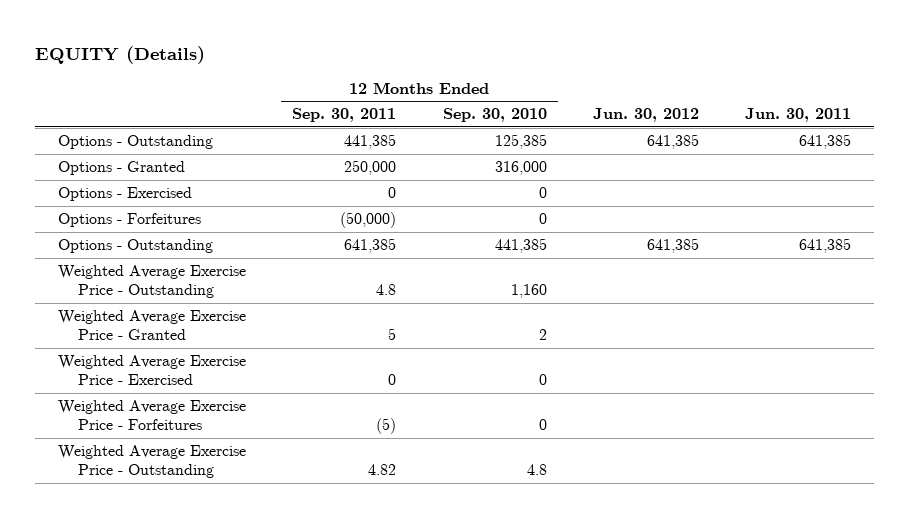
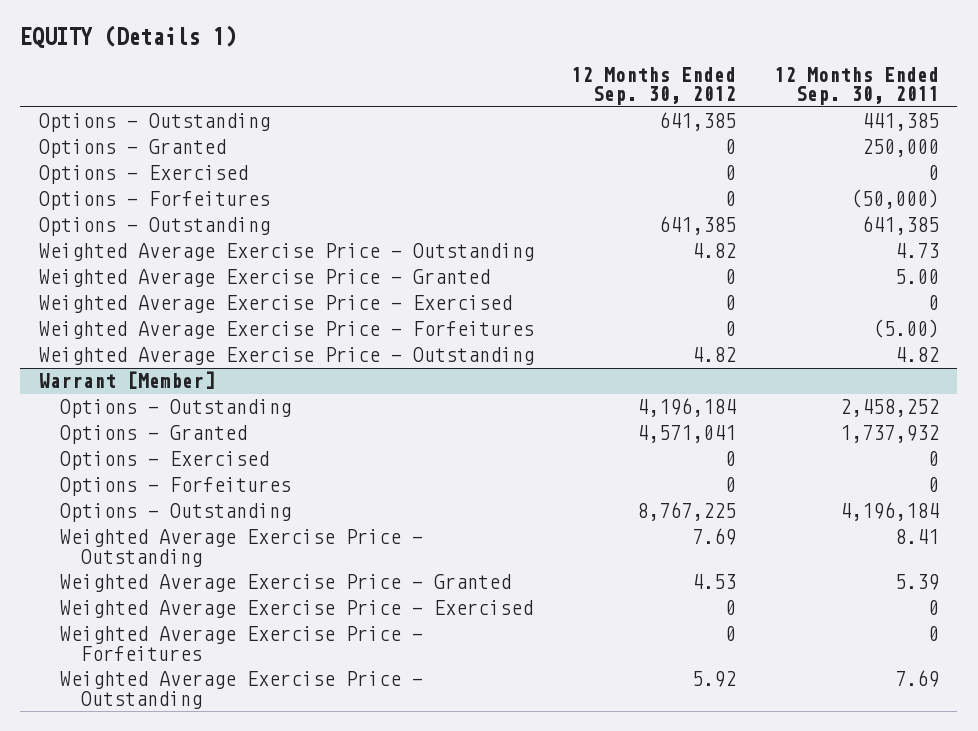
[35,45,206,64] EQUITY (Details) -> [20,25,237,49] EQUITY (Details 1)
[442,108,547,123] Sep. 30, 2010 -> none
[592,108,699,123] Jun. 30, 2012 -> none
[744,108,851,123] Jun. 30, 2011 -> none
none -> [571,66,737,105] 12 Months Ended Sep. 30, 2012
[376,284,397,296] 4.8 -> [894,243,939,259] 4.73
[388,328,397,341] 5 -> [894,269,939,285] 5.00
[376,418,397,435] (5) -> [872,319,939,339] (5.00)
none -> [39,371,216,390] Warrant [Member]
none -> [59,399,291,419] Options - Outstanding
none -> [59,425,247,445] Options - Granted
none -> [59,451,269,471] Options - Exercised
none -> [59,477,291,497] Options - Forfeitures
none -> [59,503,291,523] Options - Outstanding
none -> [59,529,423,567] Weighted Average Exercise Price - Outstanding
none -> [59,574,511,593] Weighted Average Exercise Price - Granted
none -> [59,600,533,619] Weighted Average Exercise Price - Exercised
none -> [59,626,423,661] Weighted Average Exercise Price - Forfeitures
none -> [59,671,423,709] Weighted Average Exercise Price - Outstanding

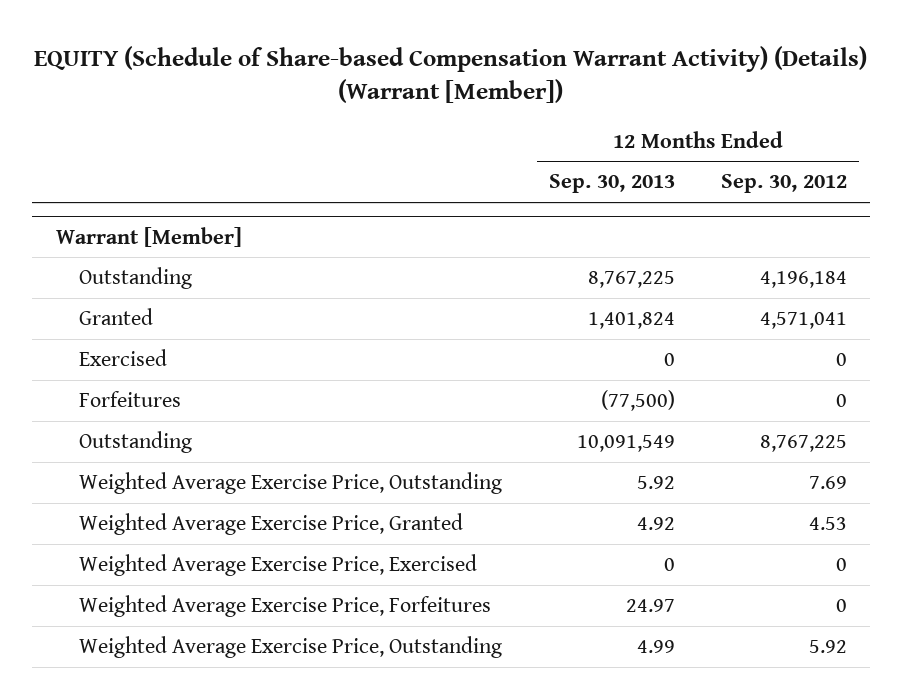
[20,25,237,49] EQUITY (Details 1) -> [34,45,868,104] EQUITY (Schedule of Share-based Compensation Warrant Activity) (Details) (Warrant [Member])
[773,66,939,105] 12 Months Ended Sep. 30, 2011 -> none
none -> [548,174,675,194] Sep. 30, 2013
[39,113,271,133] Options - Outstanding -> none
[39,139,227,159] Options - Granted -> none
[39,165,249,185] Options - Exercised -> none
[39,191,271,211] Options - Forfeitures -> none
[39,217,271,237] Options - Outstanding -> none
[39,243,535,262] Weighted Average Exercise Price - Outstanding -> none
[39,269,491,288] Weighted Average Exercise Price - Granted -> none
[39,295,513,314] Weighted Average Exercise Price - Exercised -> none
[39,321,535,340] Weighted Average Exercise Price - Forfeitures -> none
[39,347,535,366] Weighted Average Exercise Price - Outstanding -> none
[59,399,291,419] Options - Outstanding -> [79,266,193,289] Outstanding
[59,425,247,445] Options - Granted -> [79,307,154,325] Granted
[59,451,269,471] Options - Exercised -> [79,348,168,366] Exercised
[59,477,291,497] Options - Forfeitures -> [79,390,182,407] Forfeitures
[59,503,291,523] Options - Outstanding -> [79,430,193,453] Outstanding
[59,529,423,567] Weighted Average Exercise Price - Outstanding -> [79,471,503,494] Weighted Average Exercise Price, Outstanding
[59,574,511,593] Weighted Average Exercise Price - Granted -> [79,512,464,535] Weighted Average Exercise Price, Granted
[59,600,533,619] Weighted Average Exercise Price - Exercised -> [79,553,478,576] Weighted Average Exercise Price, Exercised
[59,626,423,661] Weighted Average Exercise Price - Forfeitures -> [79,594,492,617] Weighted Average Exercise Price, Forfeitures
[59,671,423,709] Weighted Average Exercise Price - Outstanding -> [79,635,503,658] Weighted Average Exercise Price, Outstanding

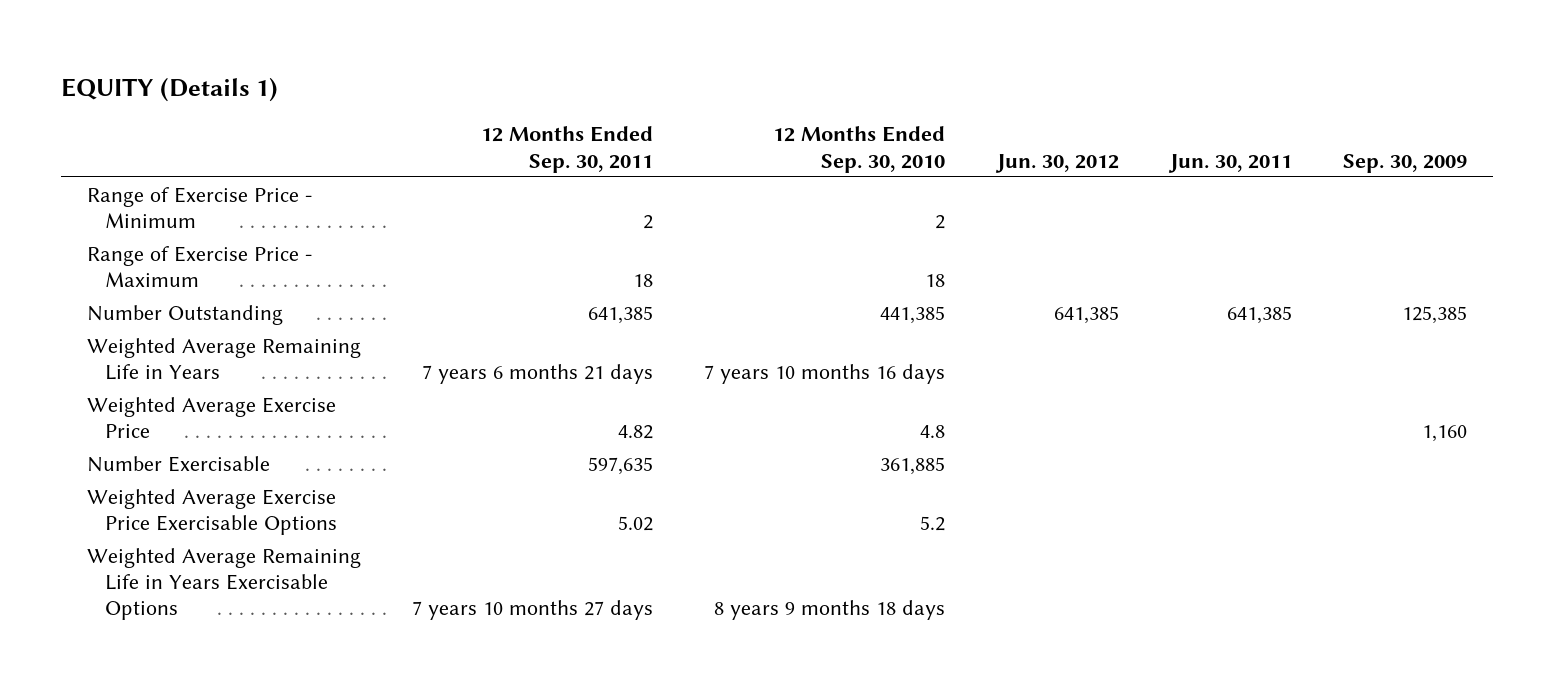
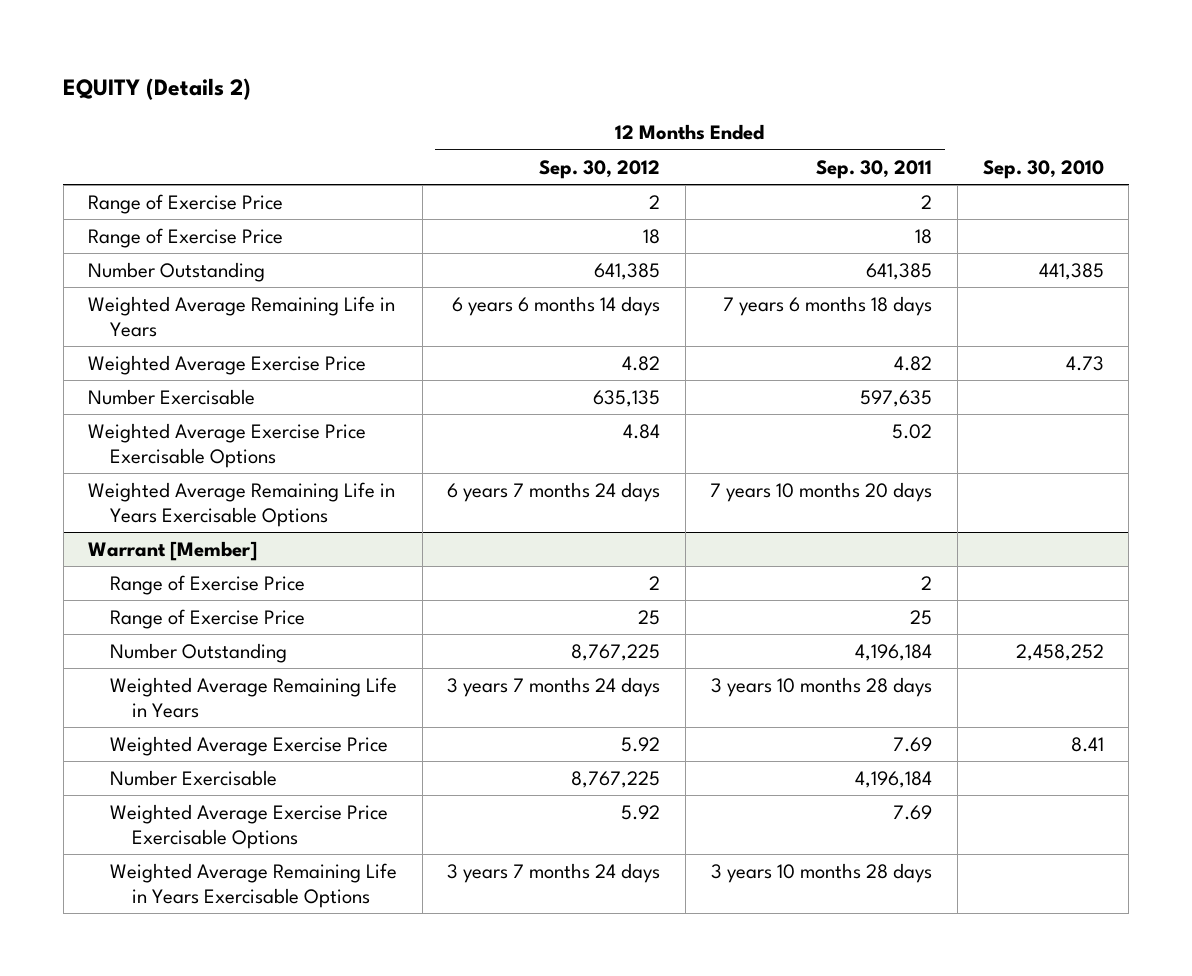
[61,76,279,102] EQUITY (Details 1) -> [63,77,252,100] EQUITY (Details 2)
[773,126,946,173] 12 Months Ended Sep. 30, 2010 -> none
[994,153,1119,173] Jun. 30, 2012 -> none
[1167,153,1292,173] Jun. 30, 2011 -> none
[1343,153,1468,173] Sep. 30, 2009 -> none
none -> [539,159,661,179] Sep. 30, 2012
none -> [982,159,1104,179] Sep. 30, 2010
[87,186,313,228] Range of Exercise Price - Minimum -> [88,193,284,214] Range of Exercise Price
[87,245,313,287] Range of Exercise Price - Maximum -> [88,227,284,248] Range of Exercise Price
[422,363,654,384] 7 years 6 months 21 days -> [723,295,933,316] 7 years 6 months 18 days
[412,600,654,621] 7 years 10 months 27 days -> [710,481,933,502] 7 years 10 months 20 days
none -> [88,540,258,561] Warrant [Member]
none -> [110,574,306,595] Range of Exercise Price
none -> [110,608,306,629] Range of Exercise Price
none -> [110,642,288,663] Number Outstanding
none -> [110,676,398,718] Weighted Average Remaining Life in Years
none -> [110,735,389,756] Weighted Average Exercise Price
none -> [110,769,278,786] Number Exercisable
none -> [110,803,389,849] Weighted Average Exercise Price Exercisable Options
none -> [110,862,398,908] Weighted Average Remaining Life in Years Exercisable Options

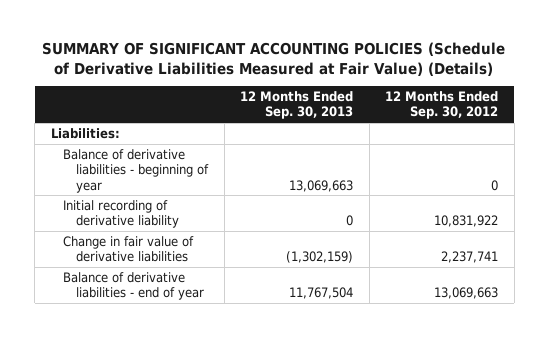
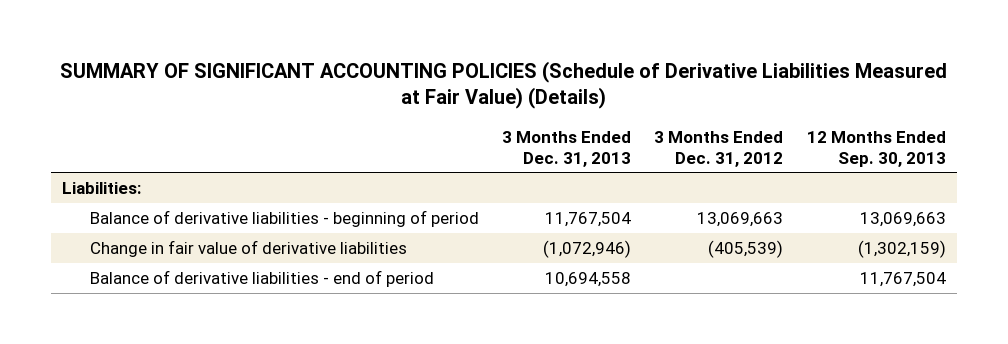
[385,91,499,120] 12 Months Ended Sep. 30, 2012 -> none
none -> [502,130,632,167] 3 Months Ended Dec. 31, 2013
none -> [654,130,784,167] 3 Months Ended Dec. 31, 2012
[63,200,180,229] Initial recording of derivative liability -> none
[63,149,210,193] Balance of derivative liabilities - beginning of year -> [89,210,479,228] Balance of derivative liabilities - beginning of period
[63,272,205,301] Balance of derivative liabilities - end of year -> [89,270,434,288] Balance of derivative liabilities - end of period

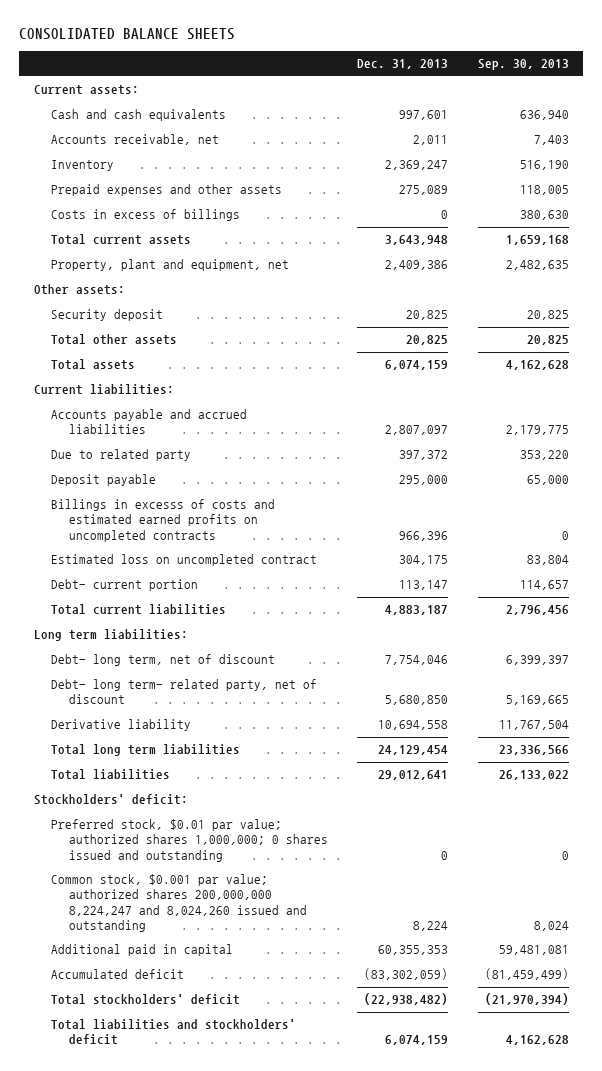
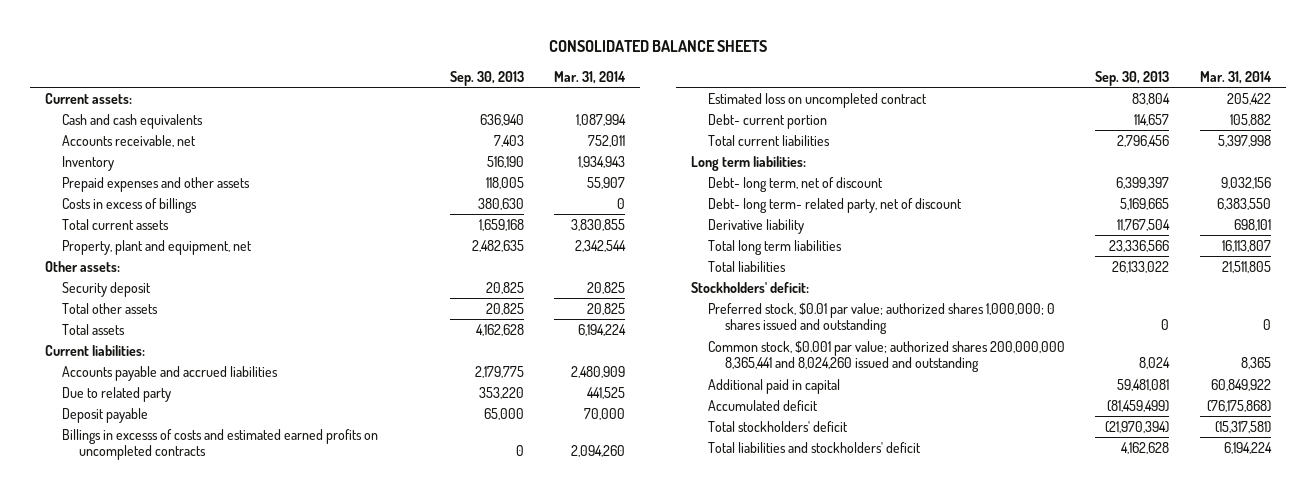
[357,59,449,70] Dec. 31, 2013 -> none
none -> [554,70,627,84] Mar. 31, 2014
[51,874,307,932] Common stock, $0.001 par value; authorized shares 200,000,000 8,224,247 and 8,024,260 issued and outstanding -> [707,340,1065,373] Common stock, $0.001 par value; authorized shares 200,000,000 8,365,441 and 8,024,260 issued and outstanding

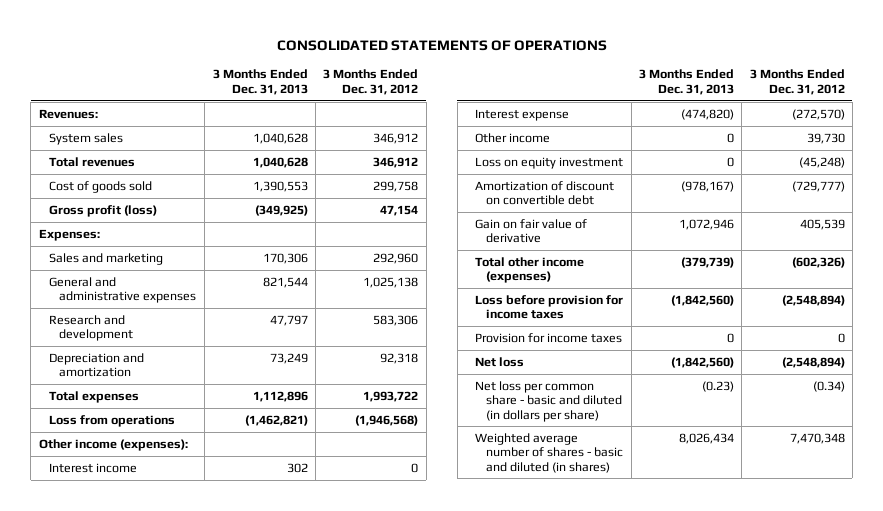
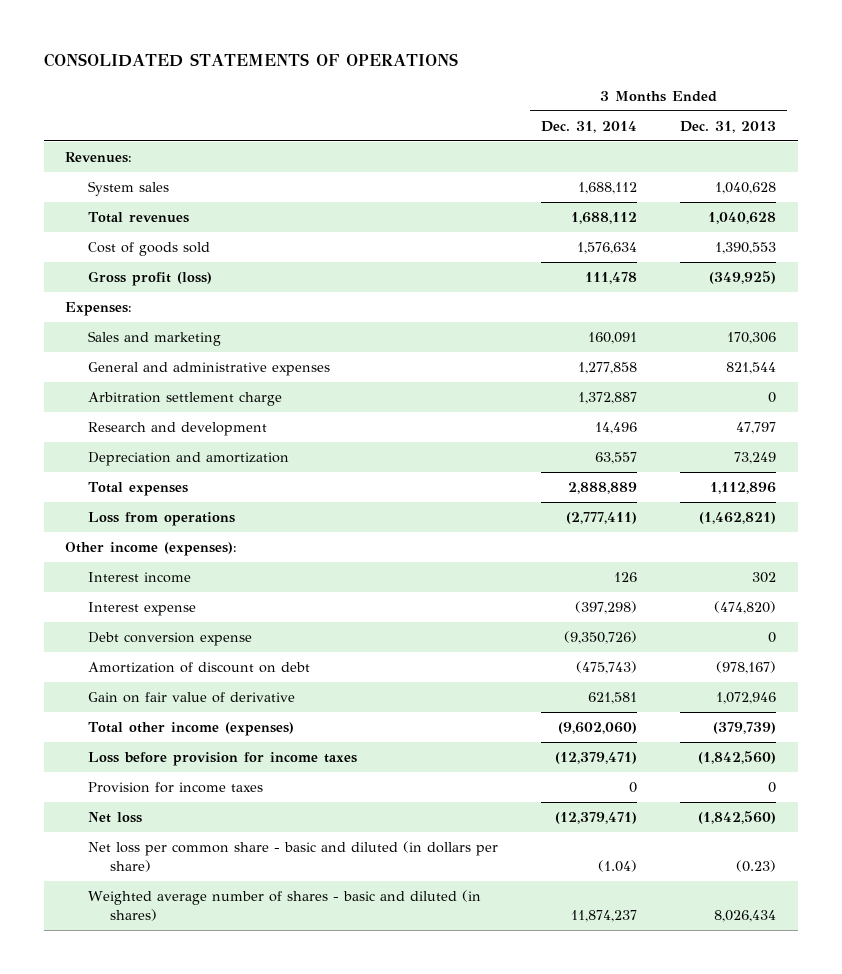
[323,69,419,95] 3 Months Ended Dec. 31, 2012 -> none
none -> [540,120,637,133] Dec. 31, 2014
none -> [87,391,282,406] Arbitration settlement charge
[475,132,551,143] Other income -> none
[475,156,624,169] Loss on equity investment -> none
none -> [87,631,252,646] Debt conversion expense
[475,180,615,206] Amortization of discount on convertible debt -> [87,661,310,673] Amortization of discount on debt

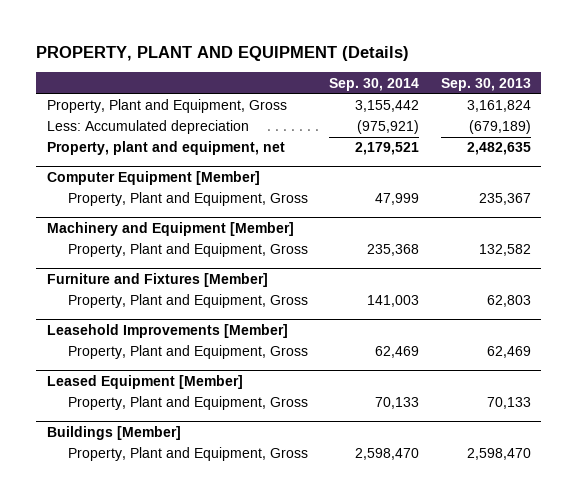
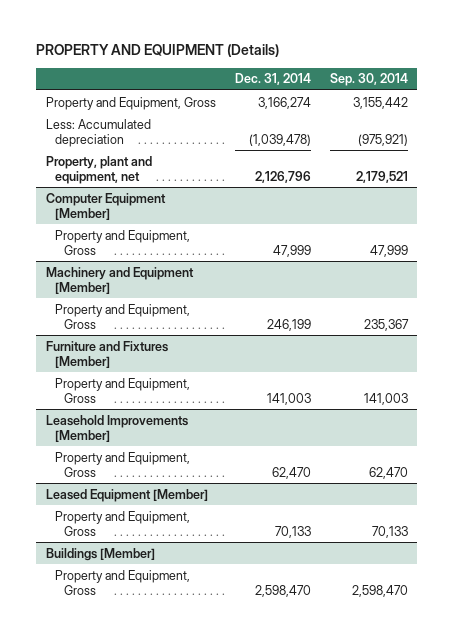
[36,46,410,62] PROPERTY, PLANT AND EQUIPMENT (Details) -> [36,44,280,58] PROPERTY AND EQUIPMENT (Details)
[440,77,531,91] Sep. 30, 2013 -> none
none -> [234,73,311,86] Dec. 31, 2014
[46,99,287,114] Property, Plant and Equipment, Gross -> [45,96,216,110] Property and Equipment, Gross
[68,192,309,207] Property, Plant and Equipment, Gross -> [55,229,191,255] Property and Equipment, Gross
[68,243,309,258] Property, Plant and Equipment, Gross -> [55,303,191,329] Property and Equipment, Gross
[367,244,420,257] 235,368 -> [363,318,409,331] 235,367
[68,294,309,309] Property, Plant and Equipment, Gross -> [55,377,191,403] Property and Equipment, Gross
[68,345,309,360] Property, Plant and Equipment, Gross -> [55,451,191,477] Property and Equipment, Gross
[375,346,420,359] 62,469 -> [368,466,408,479] 62,470
[68,396,309,411] Property, Plant and Equipment, Gross -> [55,510,191,536] Property and Equipment, Gross
[68,447,309,462] Property, Plant and Equipment, Gross -> [55,569,191,595] Property and Equipment, Gross

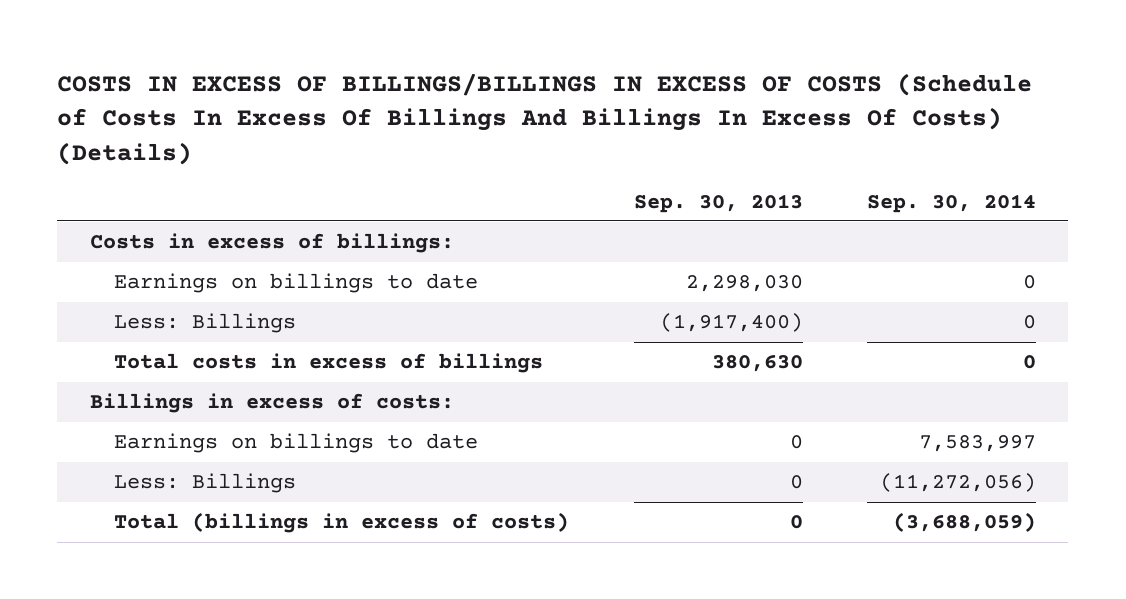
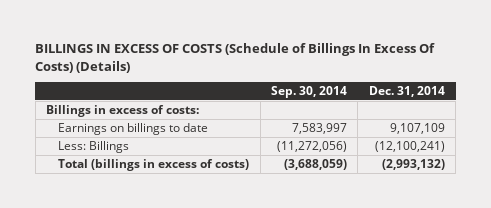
[57,73,1033,165] COSTS IN EXCESS OF BILLINGS/BILLINGS IN EXCESS OF COSTS (Schedule of Costs In Excess Of Billings And Billings In Excess Of Costs) (Details) -> [35,42,436,73] BILLINGS IN EXCESS OF COSTS (Schedule of Billings In Excess Of Costs) (Details)
[633,193,803,213] Sep. 30, 2013 -> none
none -> [368,85,445,97] Dec. 31, 2014
[89,233,454,254] Costs in excess of billings: -> none
[114,273,479,294] Earnings on billings to date -> none
[114,313,297,334] Less: Billings -> none
[114,353,544,374] Total costs in excess of billings -> none

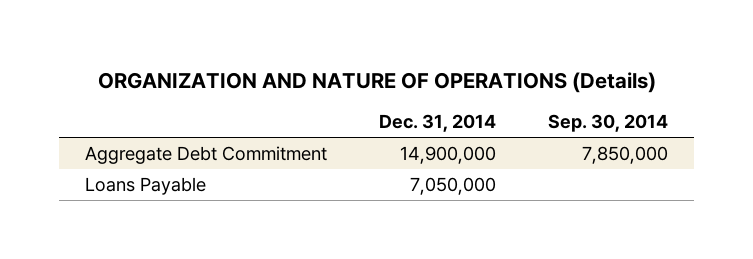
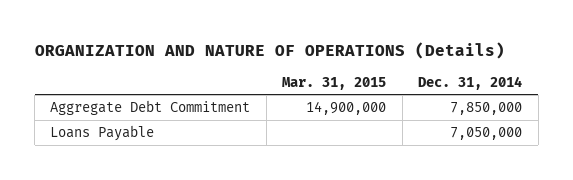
[548,114,669,133] Sep. 30, 2014 -> none
none -> [282,76,387,90] Mar. 31, 2015
[400,146,497,165] 14,900,000 -> [450,102,523,116] 7,850,000

